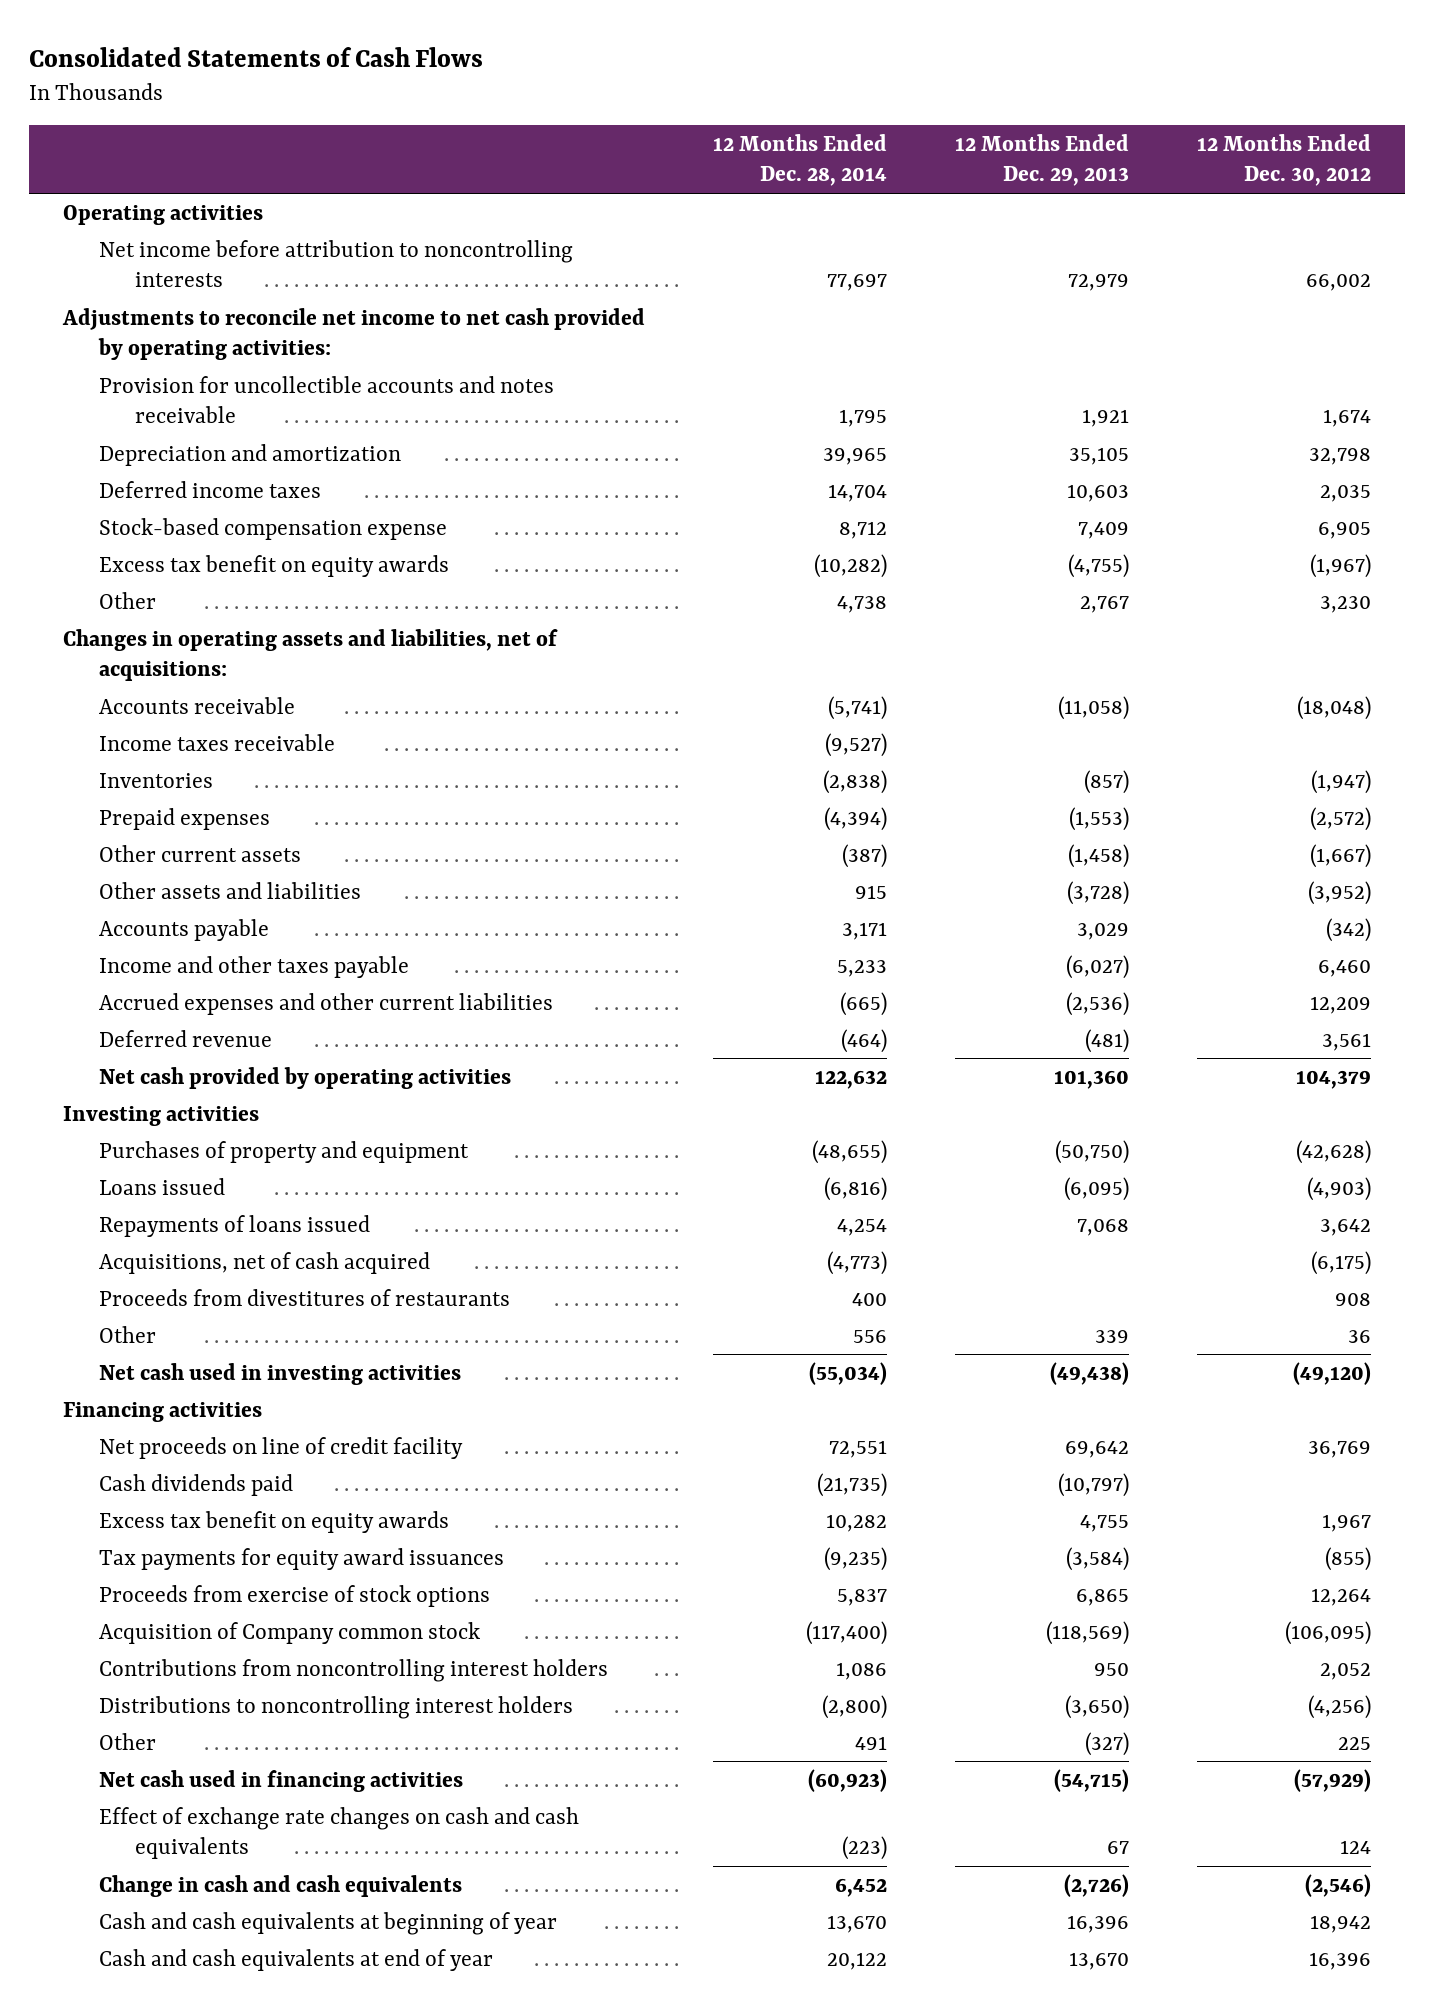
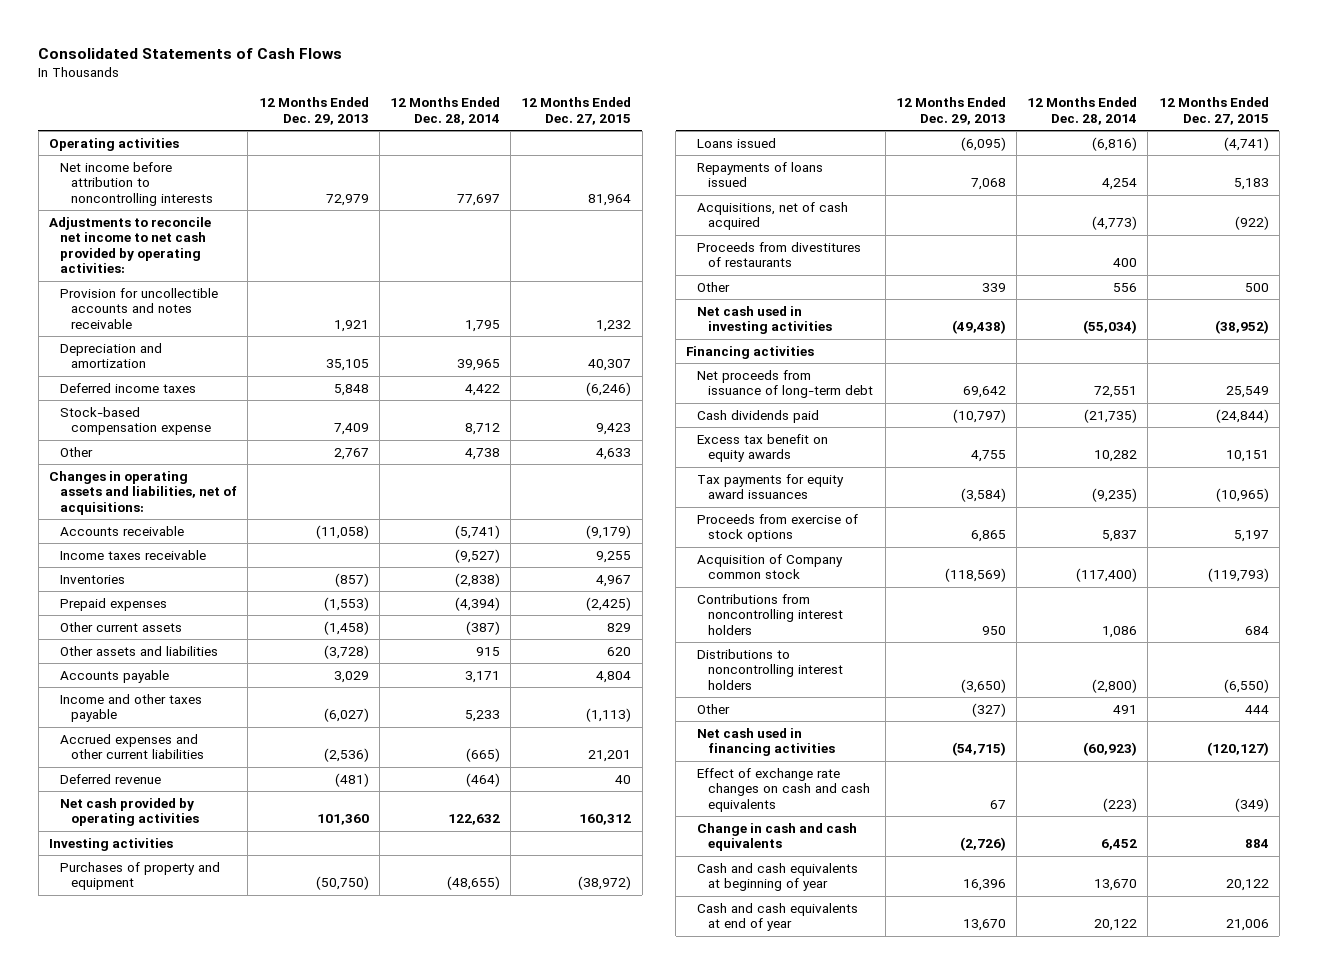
[1196,133,1371,187] 12 Months Ended Dec. 30, 2012 -> none
none -> [521,97,632,125] 12 Months Ended Dec. 27, 2015
[827,483,887,502] 14,704 -> [465,383,501,396] 4,422
[1066,483,1129,502] 10,603 -> [333,383,369,396] 5,848
[98,554,449,577] Excess tax benefit on equity awards -> none
[98,1436,463,1459] Net proceeds on line of credit facility -> [697,369,874,399] Net proceeds from issuance of long-term debt

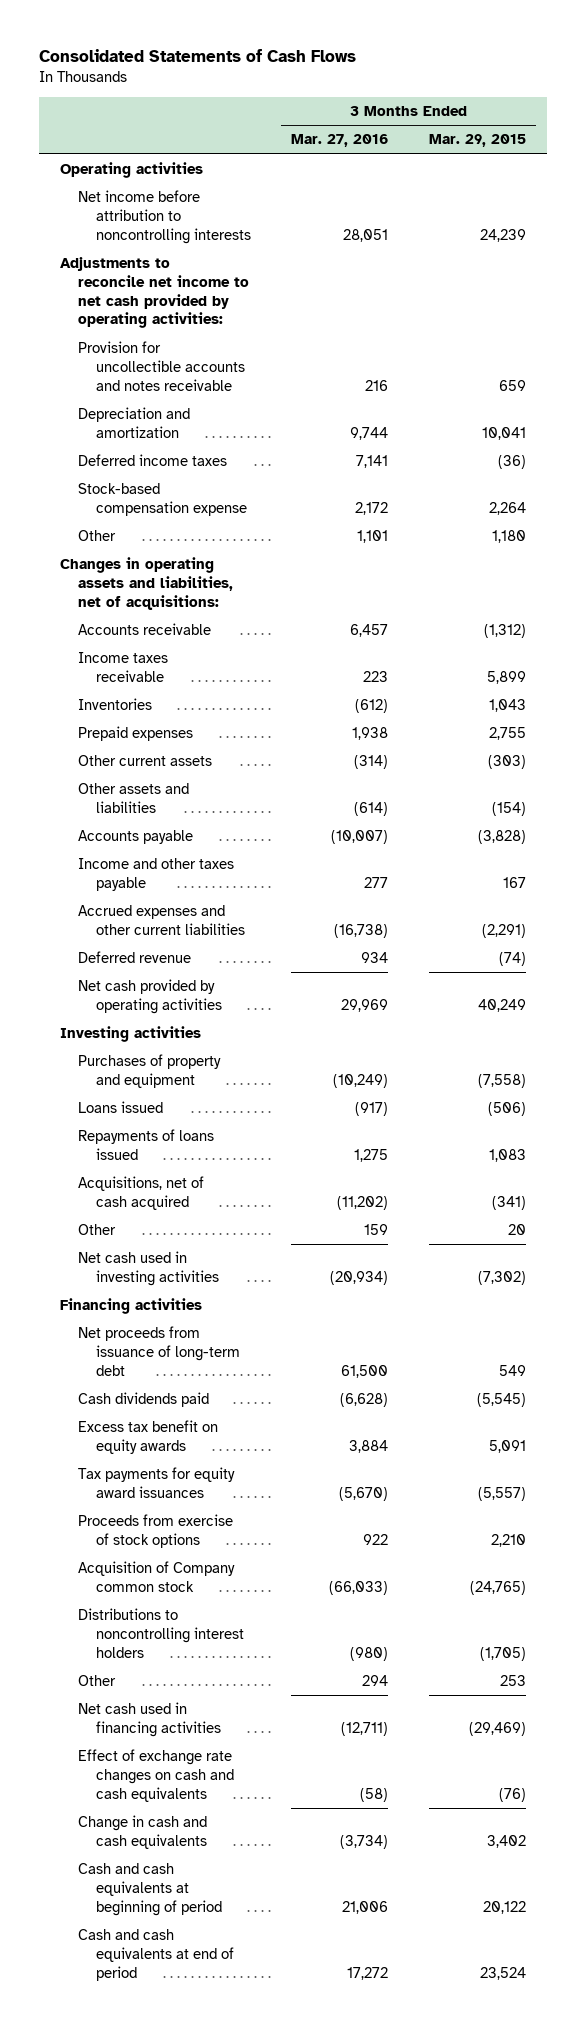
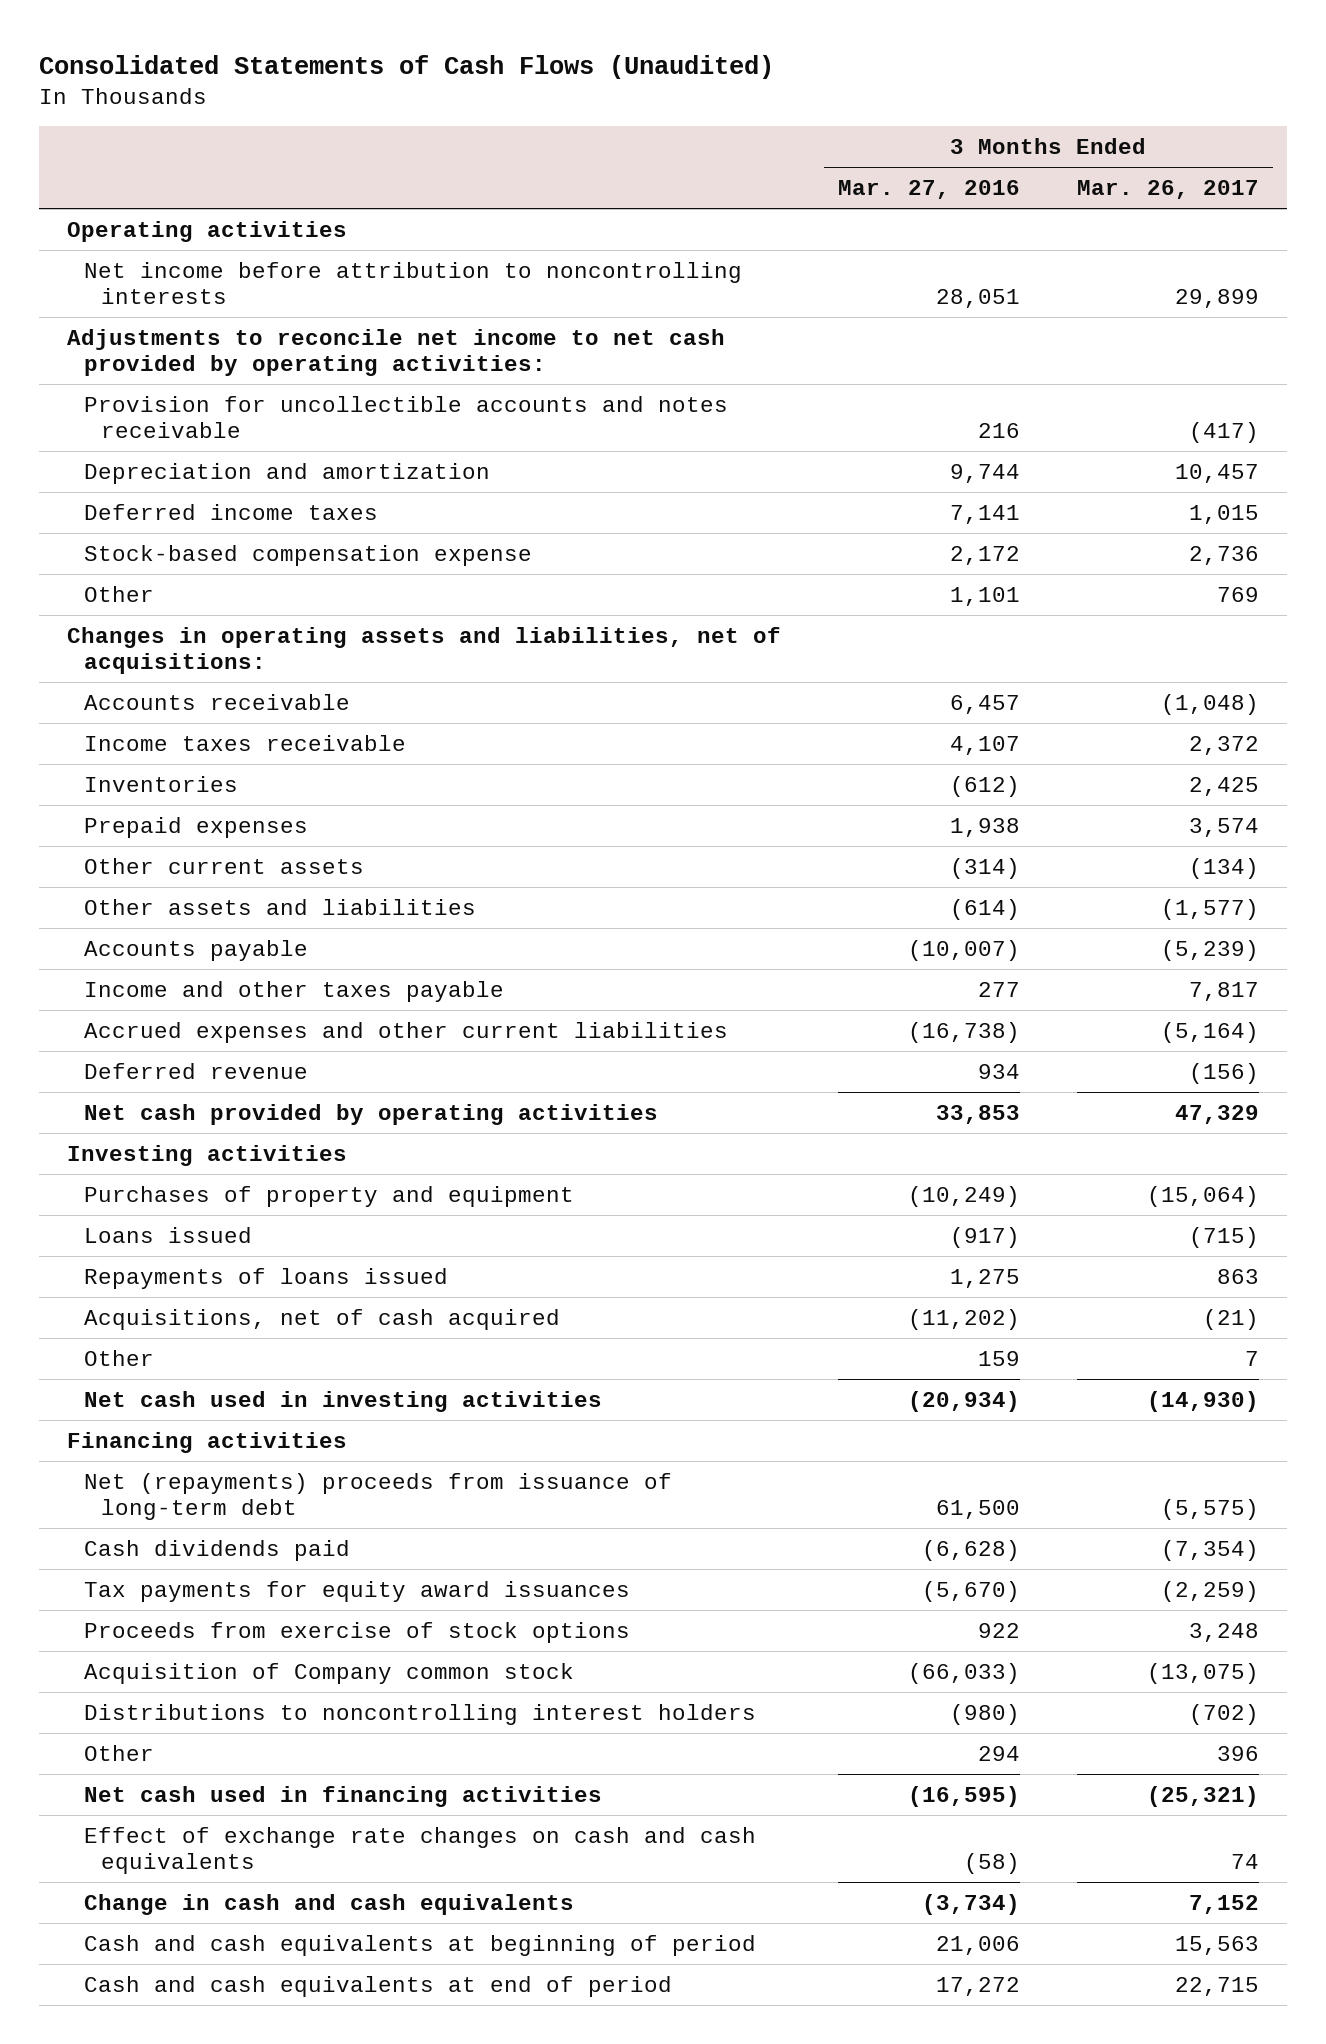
[39,49,357,63] Consolidated Statements of Cash Flows -> [38,54,774,79] Consolidated Statements of Cash Flows (Unaudited)
[429,134,527,148] Mar. 29, 2015 -> none
none -> [1076,180,1259,200] Mar. 26, 2017
[363,670,389,682] 223 -> [949,735,1020,755] 4,107
[341,998,389,1012] 29,969 -> [935,1104,1020,1124] 33,853
[77,1326,240,1376] Net proceeds from issuance of long-term debt -> [84,1472,673,1521] Net (repayments) proceeds from issuance of long-term debt
[77,1420,218,1454] Excess tax benefit on equity awards -> none
[341,1721,389,1736] (12,711) -> [907,1785,1020,1807] (16,595)

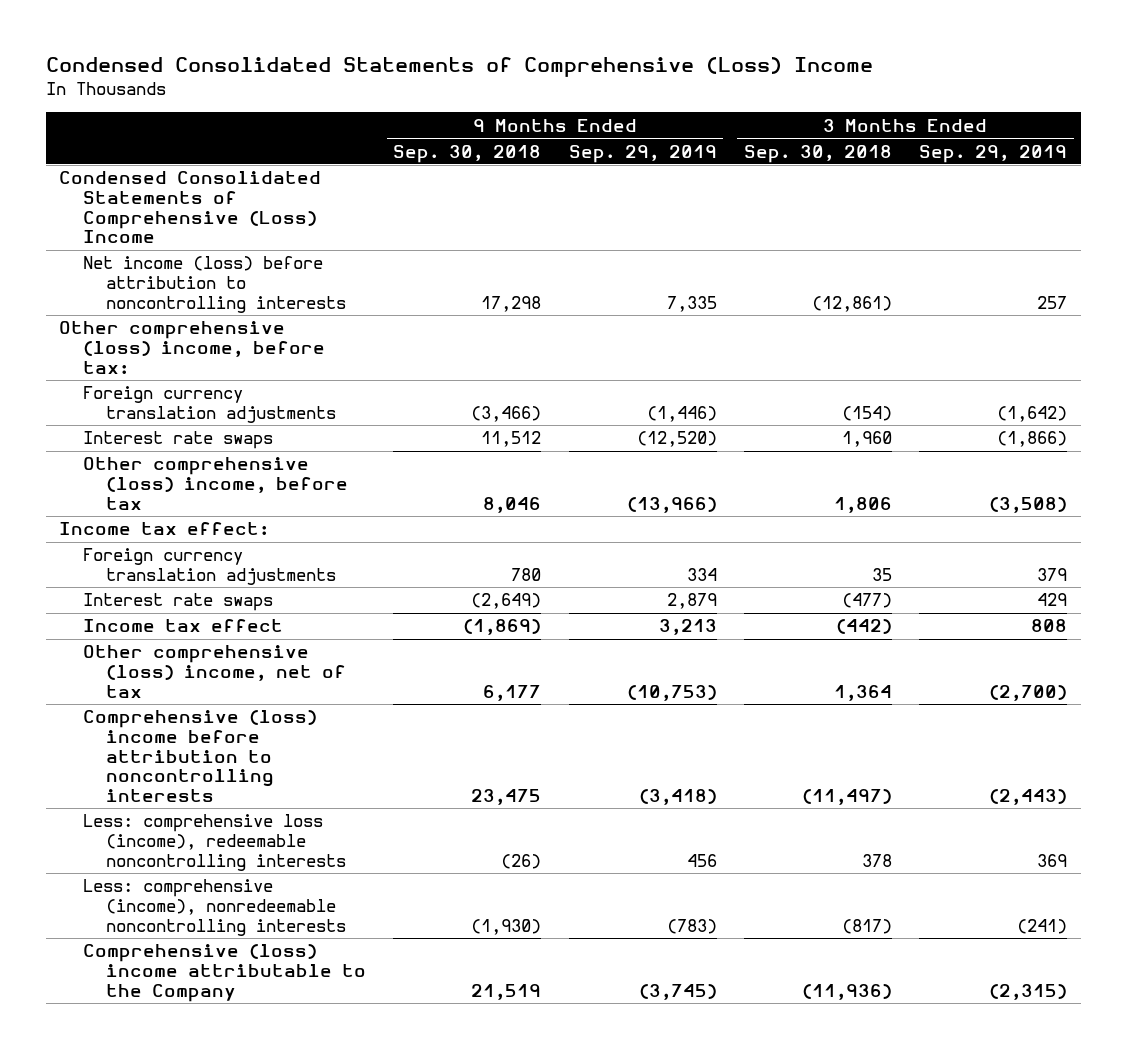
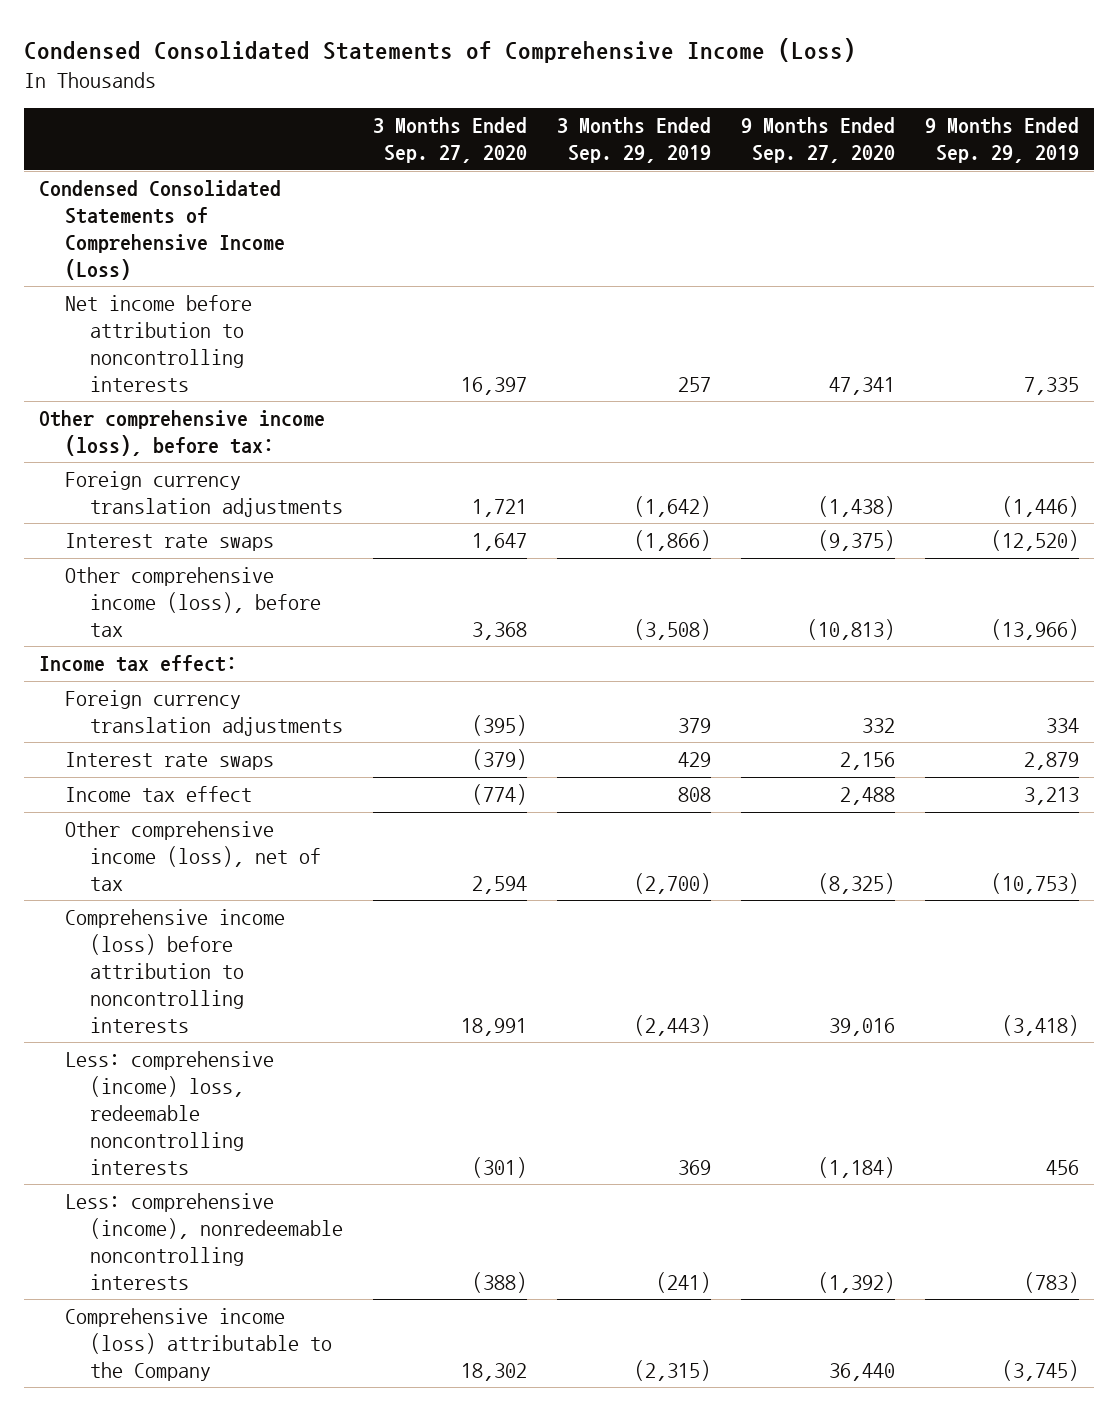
[45,57,873,78] Condensed Consolidated Statements of Comprehensive (Loss) Income -> [24,37,857,63] Condensed Consolidated Statements of Comprehensive Income (Loss)
[393,144,542,163] Sep. 30, 2018 -> none
[743,144,892,163] Sep. 30, 2018 -> none
none -> [373,117,528,164] 3 Months Ended Sep. 27, 2020
none -> [740,117,895,164] 9 Months Ended Sep. 27, 2020
[59,171,322,244] Condensed Consolidated Statements of Comprehensive (Loss) Income -> [39,180,285,280] Condensed Consolidated Statements of Comprehensive Income (Loss)
[82,256,347,313] Net income (loss) before attribution to noncontrolling interests -> [64,295,252,392] Net income before attribution to noncontrolling interests
[59,321,325,374] Other comprehensive (loss) income, before tax: -> [39,410,326,457] Other comprehensive income (loss), before tax:
[82,457,349,510] Other comprehensive (loss) income, before tax -> [64,567,322,637] Other comprehensive income (loss), before tax
[82,645,347,698] Other comprehensive (loss) income, net of tax -> [64,821,322,891] Other comprehensive income (loss), net of tax
[82,710,317,803] Comprehensive (loss) income before attribution to noncontrolling interests -> [64,909,285,1033] Comprehensive income (loss) before attribution to noncontrolling interests
[82,814,347,871] Less: comprehensive loss (income), redeemable noncontrolling interests -> [64,1051,274,1175] Less: comprehensive (income) loss, redeemable noncontrolling interests
[82,944,367,1002] Comprehensive (loss) income attributable to the Company -> [64,1308,333,1381] Comprehensive income (loss) attributable to the Company

